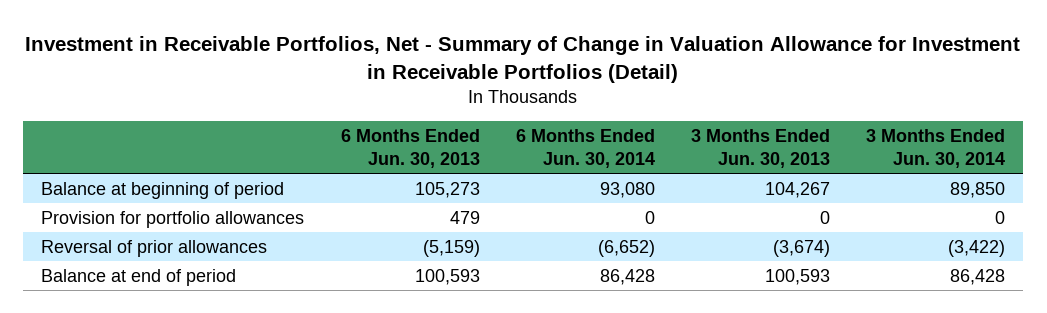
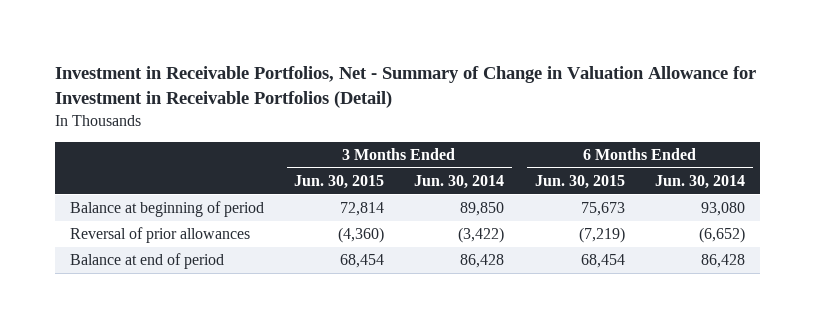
[340,129,480,168] 6 Months Ended Jun. 30, 2013 -> none
[691,129,831,168] 3 Months Ended Jun. 30, 2013 -> none
none -> [294,174,385,189] Jun. 30, 2015
none -> [534,174,625,189] Jun. 30, 2015
[41,210,305,228] Provision for portfolio allowances -> none

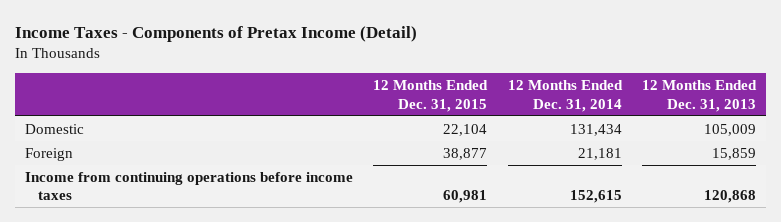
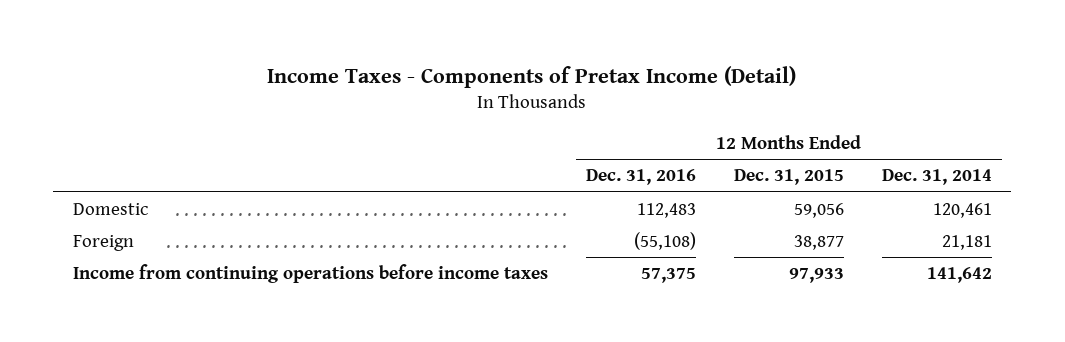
[642,79,758,112] 12 Months Ended Dec. 31, 2013 -> none
none -> [585,169,696,186] Dec. 31, 2016
[443,123,488,136] 22,104 -> [794,202,845,218] 59,056
[569,123,622,136] 131,434 -> [933,202,993,218] 120,461
[443,190,488,204] 60,981 -> [789,267,845,283] 97,933
[569,190,622,204] 152,615 -> [927,266,993,283] 141,642

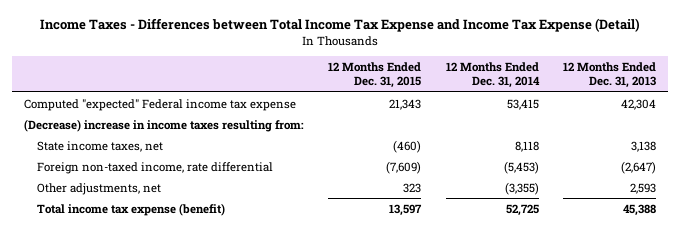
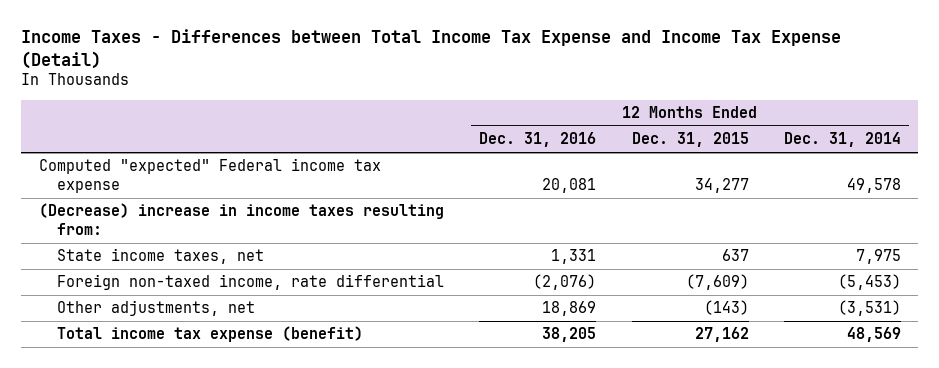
[563,61,657,89] 12 Months Ended Dec. 31, 2013 -> none
none -> [479,132,597,148] Dec. 31, 2016
[389,98,422,110] 21,343 -> [694,178,749,194] 34,277
[506,98,539,110] 53,415 -> [846,178,901,194] 49,578
[393,139,422,153] (460) -> [721,249,749,262] 637
[514,140,539,152] 8,118 -> [855,249,901,265] 7,975
[403,182,422,193] 323 -> [703,300,749,316] (143)
[504,181,539,195] (3,355) -> [837,300,901,317] (3,531)
[389,203,423,216] 13,597 -> [694,327,749,343] 27,162
[505,203,539,216] 52,725 -> [846,327,901,343] 48,569

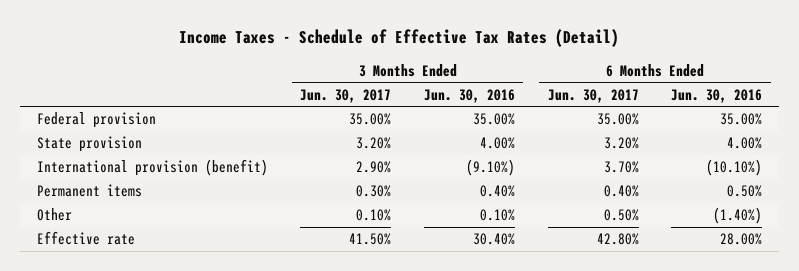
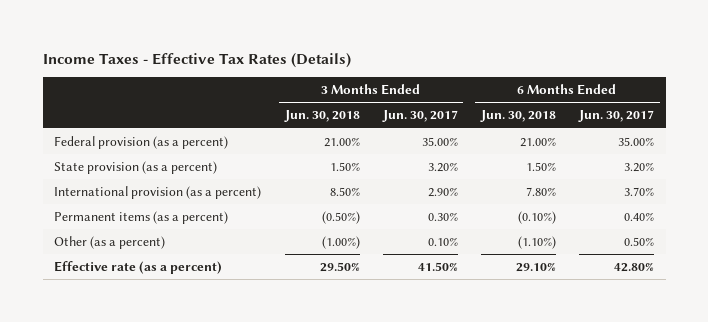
[179,29,620,48] Income Taxes - Schedule of Effective Tax Rates (Detail) -> [42,52,351,68] Income Taxes - Effective Tax Rates (Details)
[423,88,515,103] Jun. 30, 2016 -> none
[671,88,763,103] Jun. 30, 2016 -> none
none -> [283,110,360,123] Jun. 30, 2018
none -> [479,110,556,123] Jun. 30, 2018
[36,112,156,129] Federal provision -> [54,136,229,150] Federal provision (as a percent)
[36,136,142,153] State provision -> [54,161,218,175] State provision (as a percent)
[36,159,268,177] International provision (benefit) -> [54,186,262,200] International provision (as a percent)
[36,184,142,198] Permanent items -> [54,211,229,225] Permanent items (as a percent)
[36,208,72,222] Other -> [54,236,166,250] Other (as a percent)
[36,231,135,246] Effective rate -> [54,261,223,275] Effective rate (as a percent)

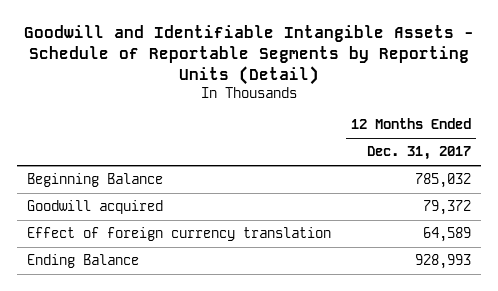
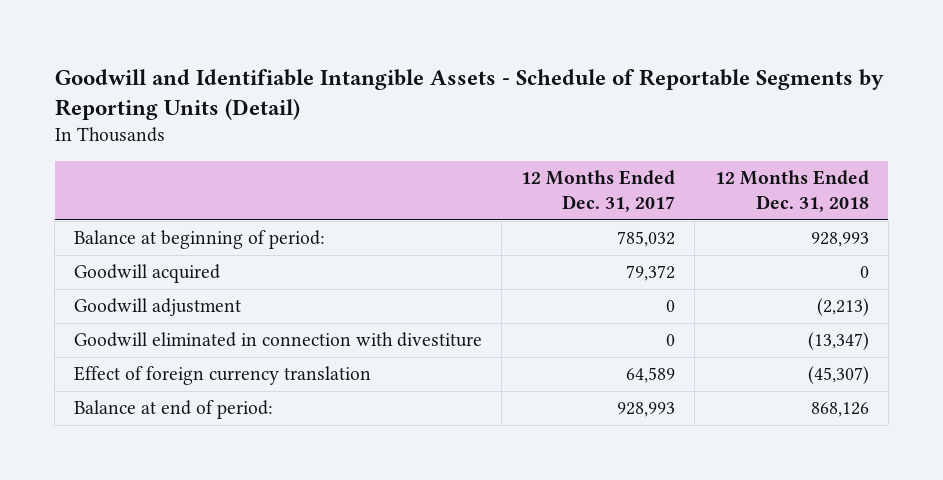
none -> [714,169,869,212] 12 Months Ended Dec. 31, 2018
[27,173,164,188] Beginning Balance -> [74,230,326,250] Balance at beginning of period:
none -> [74,298,242,317] Goodwill adjustment
none -> [74,332,483,348] Goodwill eliminated in connection with divestiture
[27,254,140,269] Ending Balance -> [74,400,274,420] Balance at end of period:

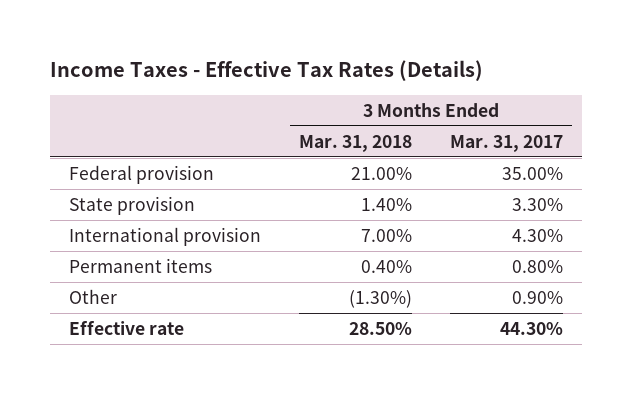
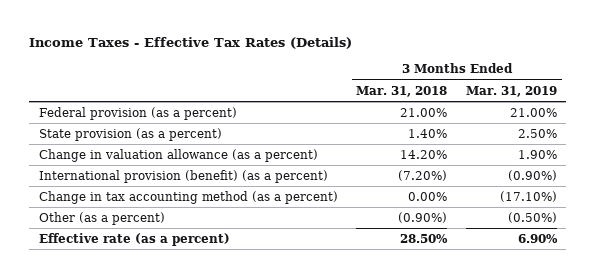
[450,134,564,152] Mar. 31, 2017 -> none
none -> [466,85,558,97] Mar. 31, 2019
[69,257,213,273] Permanent items -> none
[69,164,215,184] Federal provision -> [38,106,237,120] Federal provision (as a percent)
[69,195,196,215] State provision -> [38,127,222,141] State provision (as a percent)
none -> [38,148,318,162] Change in valuation allowance (as a percent)
[69,226,262,246] International provision -> [38,169,328,183] International provision (benefit) (as a percent)
[361,228,413,242] 7.00% -> [398,169,448,181] (7.20%)
none -> [38,190,338,204] Change in tax accounting method (as a percent)
[69,288,118,304] Other -> [38,211,165,225] Other (as a percent)
[349,289,413,308] (1.30%) -> [398,211,448,223] (0.90%)
[69,319,185,335] Effective rate -> [38,232,230,246] Effective rate (as a percent)

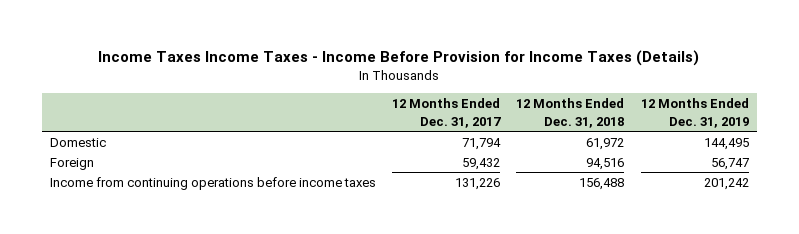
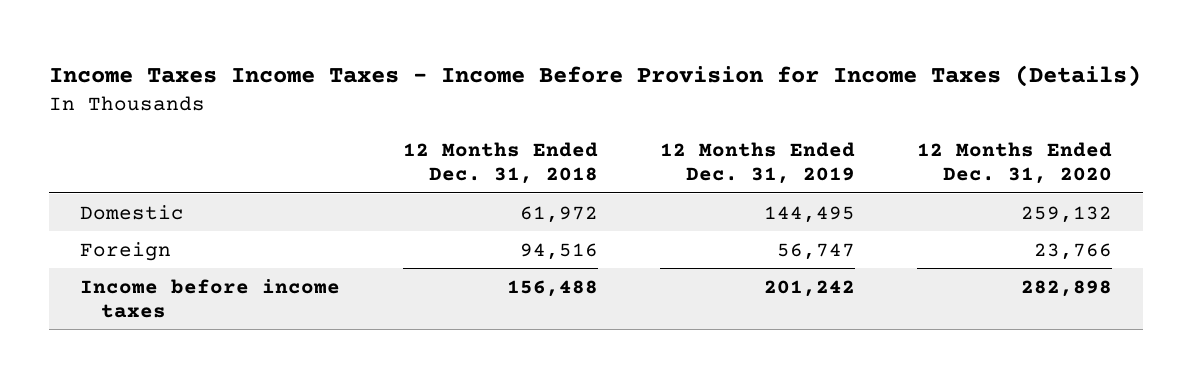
[392,98,502,128] 12 Months Ended Dec. 31, 2017 -> none
none -> [916,141,1112,185] 12 Months Ended Dec. 31, 2020
[50,176,377,190] Income from continuing operations before income taxes -> [80,278,341,318] Income before income taxes

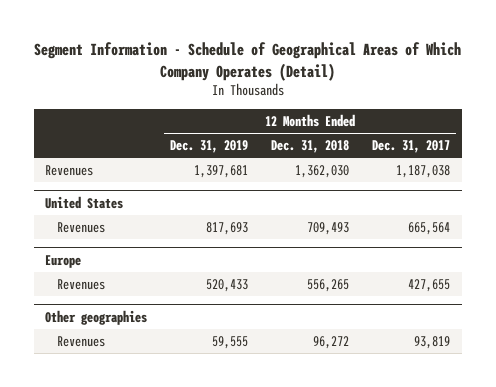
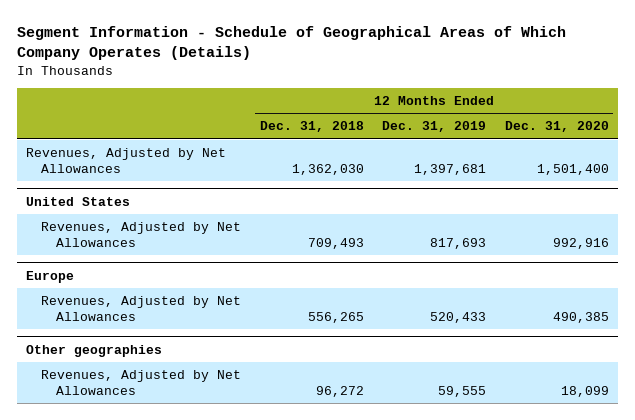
[33,42,461,81] Segment Information - Schedule of Geographical Areas of Which Company Operates (Detail) -> [16,25,566,60] Segment Information - Schedule of Geographical Areas of Which Company Operates (Details)
[372,139,451,153] Dec. 31, 2017 -> none
none -> [504,121,609,133] Dec. 31, 2020
[45,164,94,176] Revenues -> [25,148,226,173] Revenues, Adjusted by Net Allowances
[57,221,106,233] Revenues -> [41,222,242,247] Revenues, Adjusted by Net Allowances
[57,278,106,290] Revenues -> [41,296,242,321] Revenues, Adjusted by Net Allowances
[57,335,106,347] Revenues -> [41,370,242,395] Revenues, Adjusted by Net Allowances

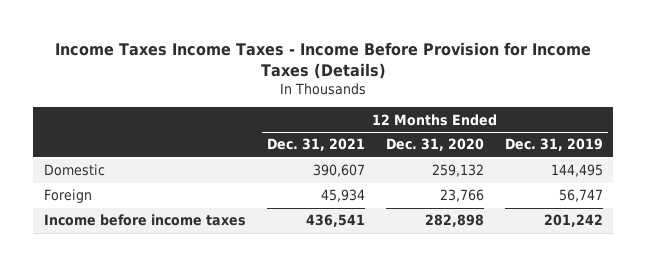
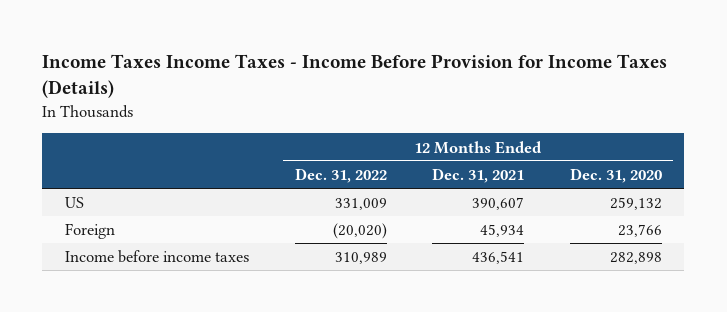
[504,138,603,152] Dec. 31, 2019 -> none
none -> [294,167,387,183] Dec. 31, 2022
[43,164,105,177] Domestic -> [64,197,84,209] US

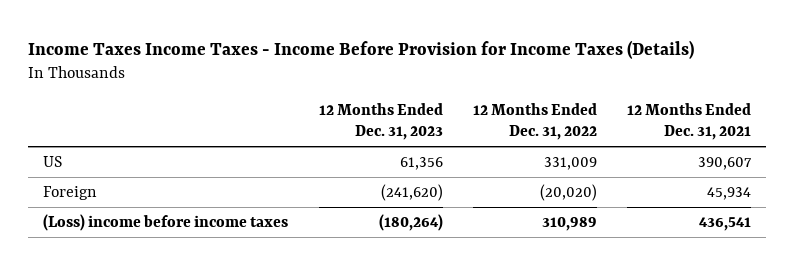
[569,167,662,183] Dec. 31, 2020 -> none
none -> [318,103,443,141] 12 Months Ended Dec. 31, 2023
[64,250,249,264] Income before income taxes -> [43,213,289,231] (Loss) income before income taxes

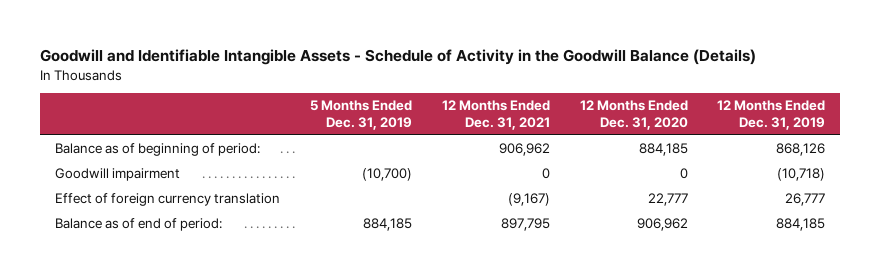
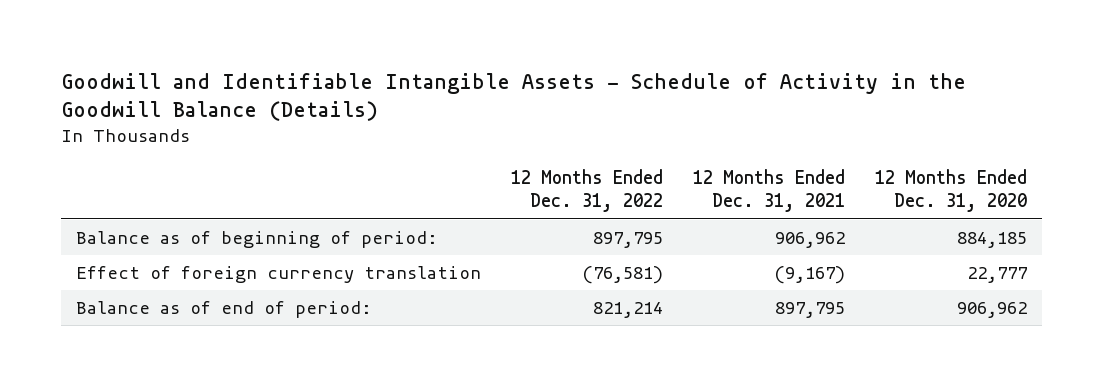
[310,100,413,131] 5 Months Ended Dec. 31, 2019 -> none
[717,100,826,131] 12 Months Ended Dec. 31, 2019 -> none
none -> [510,169,663,213] 12 Months Ended Dec. 31, 2022
[55,168,181,182] Goodwill impairment -> none

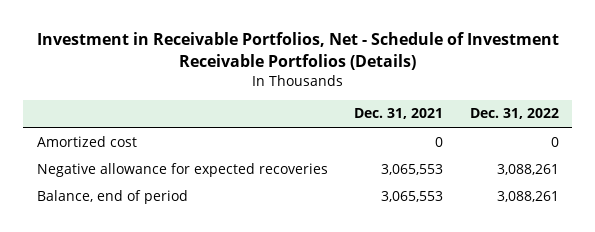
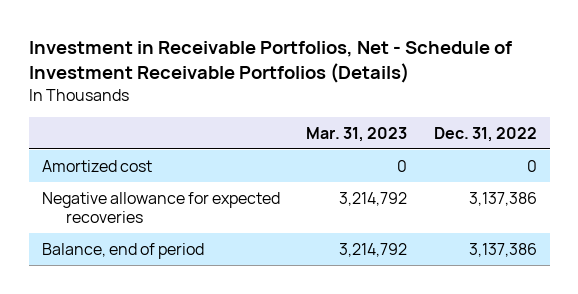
[354,108,444,120] Dec. 31, 2021 -> none
none -> [306,126,408,142] Mar. 31, 2023
[496,163,559,175] 3,088,261 -> [468,191,537,206] 3,137,386
[496,190,559,202] 3,088,261 -> [468,242,537,257] 3,137,386

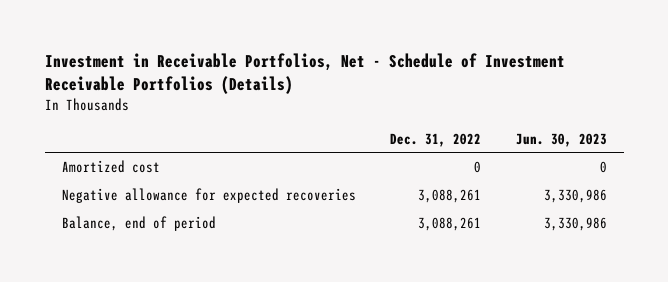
[306,126,408,142] Mar. 31, 2023 -> none
none -> [515,132,607,147] Jun. 30, 2023
[468,191,537,206] 3,137,386 -> [418,188,482,203] 3,088,261
[468,242,537,257] 3,137,386 -> [418,216,482,231] 3,088,261

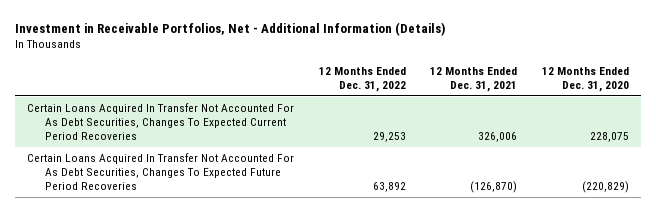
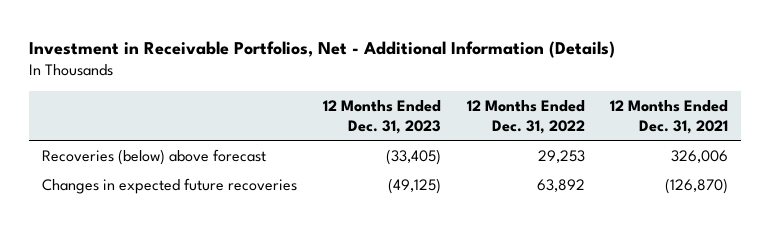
[541,66,629,92] 12 Months Ended Dec. 31, 2020 -> none
none -> [322,99,441,134] 12 Months Ended Dec. 31, 2023
[27,103,295,141] Certain Loans Acquired In Transfer Not Accounted For As Debt Securities, Changes To Expected Current Period Recoveries -> [42,148,267,165] Recoveries (below) above forecast
[27,153,295,191] Certain Loans Acquired In Transfer Not Accounted For As Debt Securities, Changes To Expected Future Period Recoveries -> [42,177,298,194] Changes in expected future recoveries

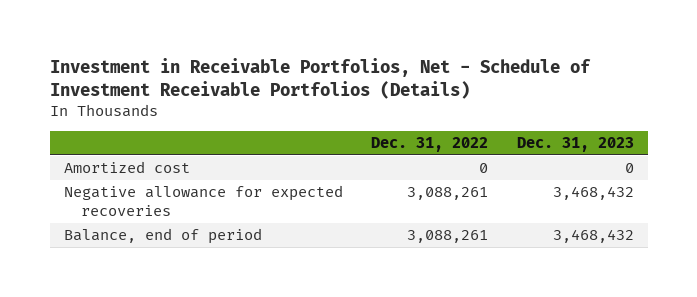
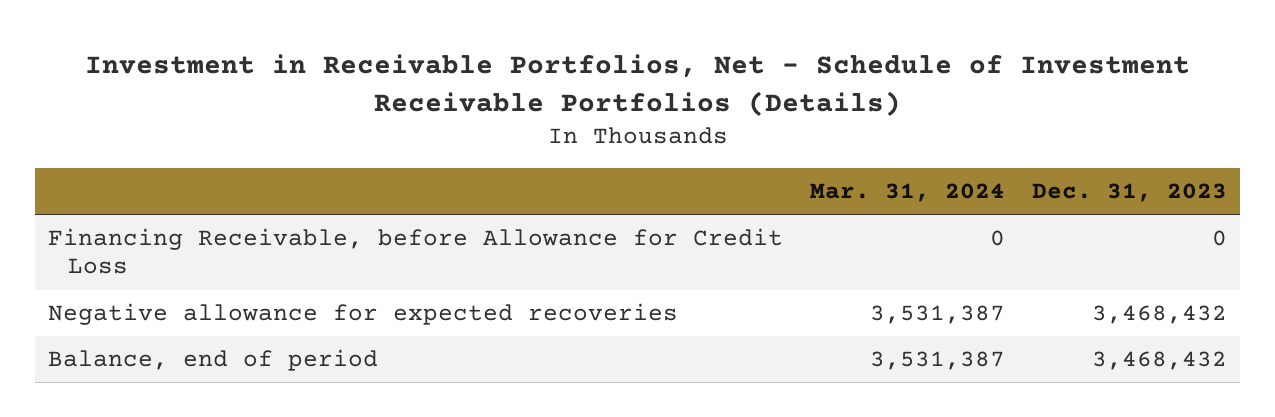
[371,136,489,152] Dec. 31, 2022 -> none
none -> [810,182,1006,202] Mar. 31, 2024
[63,161,190,174] Amortized cost -> [48,228,784,275] Financing Receivable, before Allowance for Credit Loss

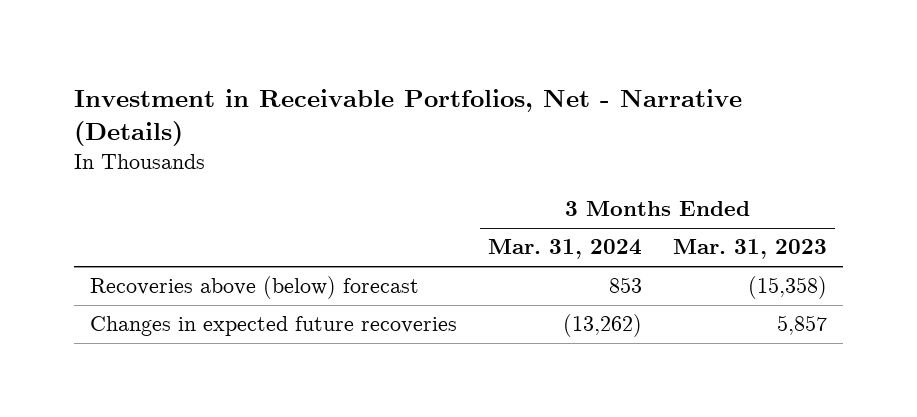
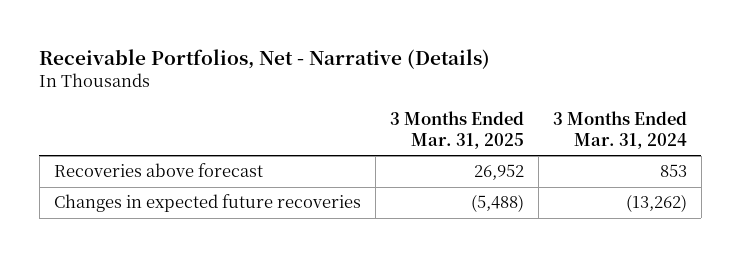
[74,89,743,147] Investment in Receivable Portfolios, Net - Narrative (Details) -> [39,48,491,69] Receivable Portfolios, Net - Narrative (Details)
[673,239,828,260] Mar. 31, 2023 -> none
none -> [389,111,524,149] 3 Months Ended Mar. 31, 2025
[89,276,419,300] Recoveries above (below) forecast -> [53,163,263,178] Recoveries above forecast

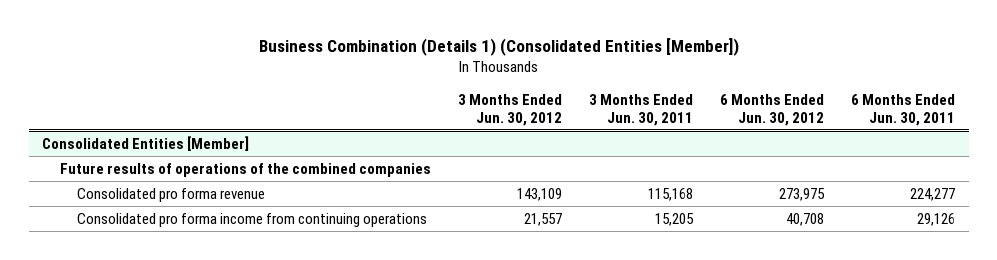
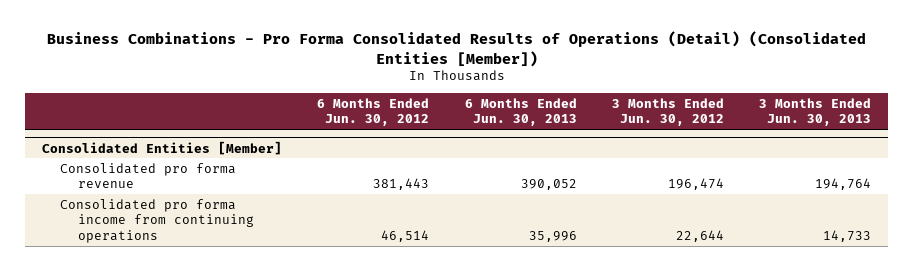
[258,37,739,56] Business Combination (Details 1) (Consolidated Entities [Member]) -> [46,31,866,67] Business Combinations - Pro Forma Consolidated Results of Operations (Detail) (Consolidated Entities [Member])
[588,94,693,126] 3 Months Ended Jun. 30, 2011 -> none
[851,94,956,126] 6 Months Ended Jun. 30, 2011 -> none
none -> [464,97,577,127] 6 Months Ended Jun. 30, 2013
none -> [758,97,871,127] 3 Months Ended Jun. 30, 2013
[59,162,431,177] Future results of operations of the combined companies -> none
[516,187,562,201] 143,109 -> [667,178,724,191] 196,474
[779,187,826,201] 273,975 -> [373,178,430,191] 381,443
[523,212,562,226] 21,557 -> [675,230,724,243] 22,644
[786,212,825,226] 40,708 -> [381,230,430,243] 46,514

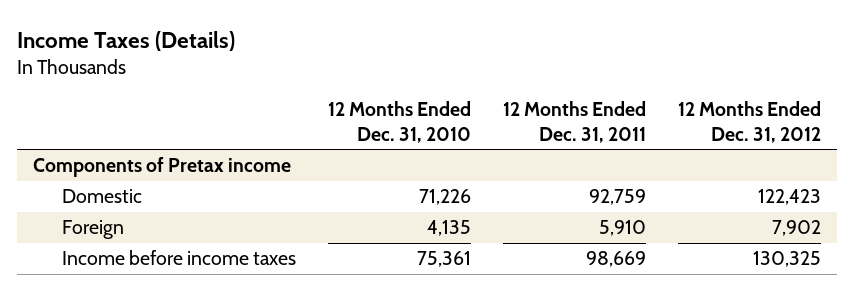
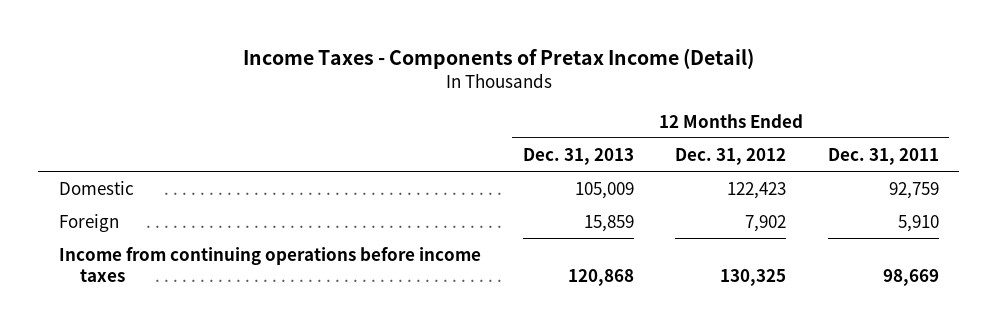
[17,30,236,51] Income Taxes (Details) -> [242,47,754,69] Income Taxes - Components of Pretax Income (Detail)
[328,101,472,144] 12 Months Ended Dec. 31, 2010 -> none
none -> [522,147,634,165] Dec. 31, 2013
[33,157,292,178] Components of Pretax income -> none
[62,250,297,266] Income before income taxes -> [59,246,482,283] Income from continuing operations before income taxes

